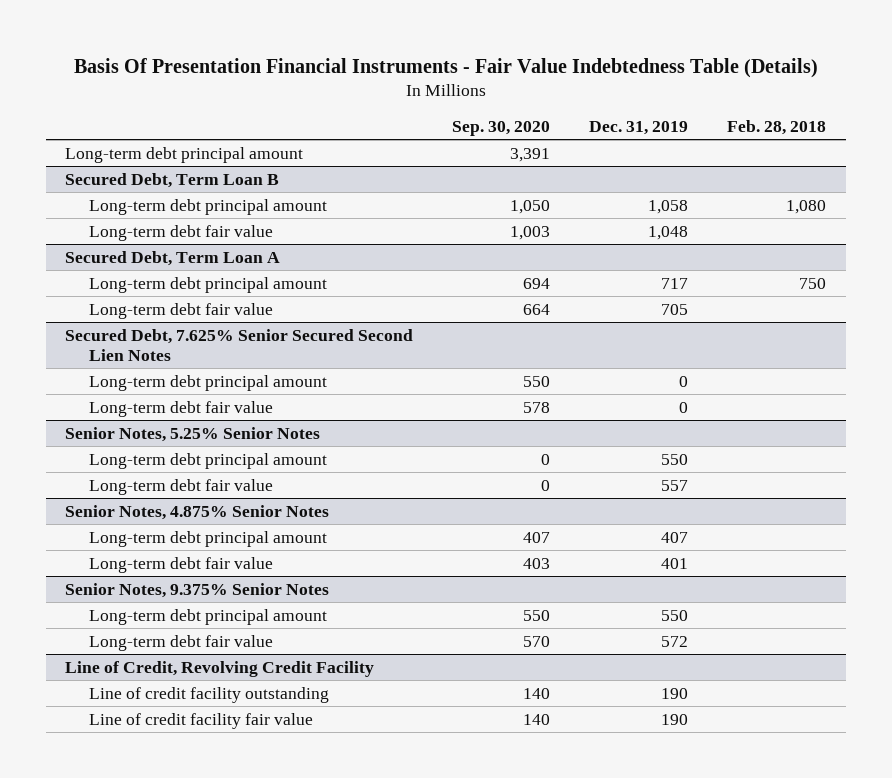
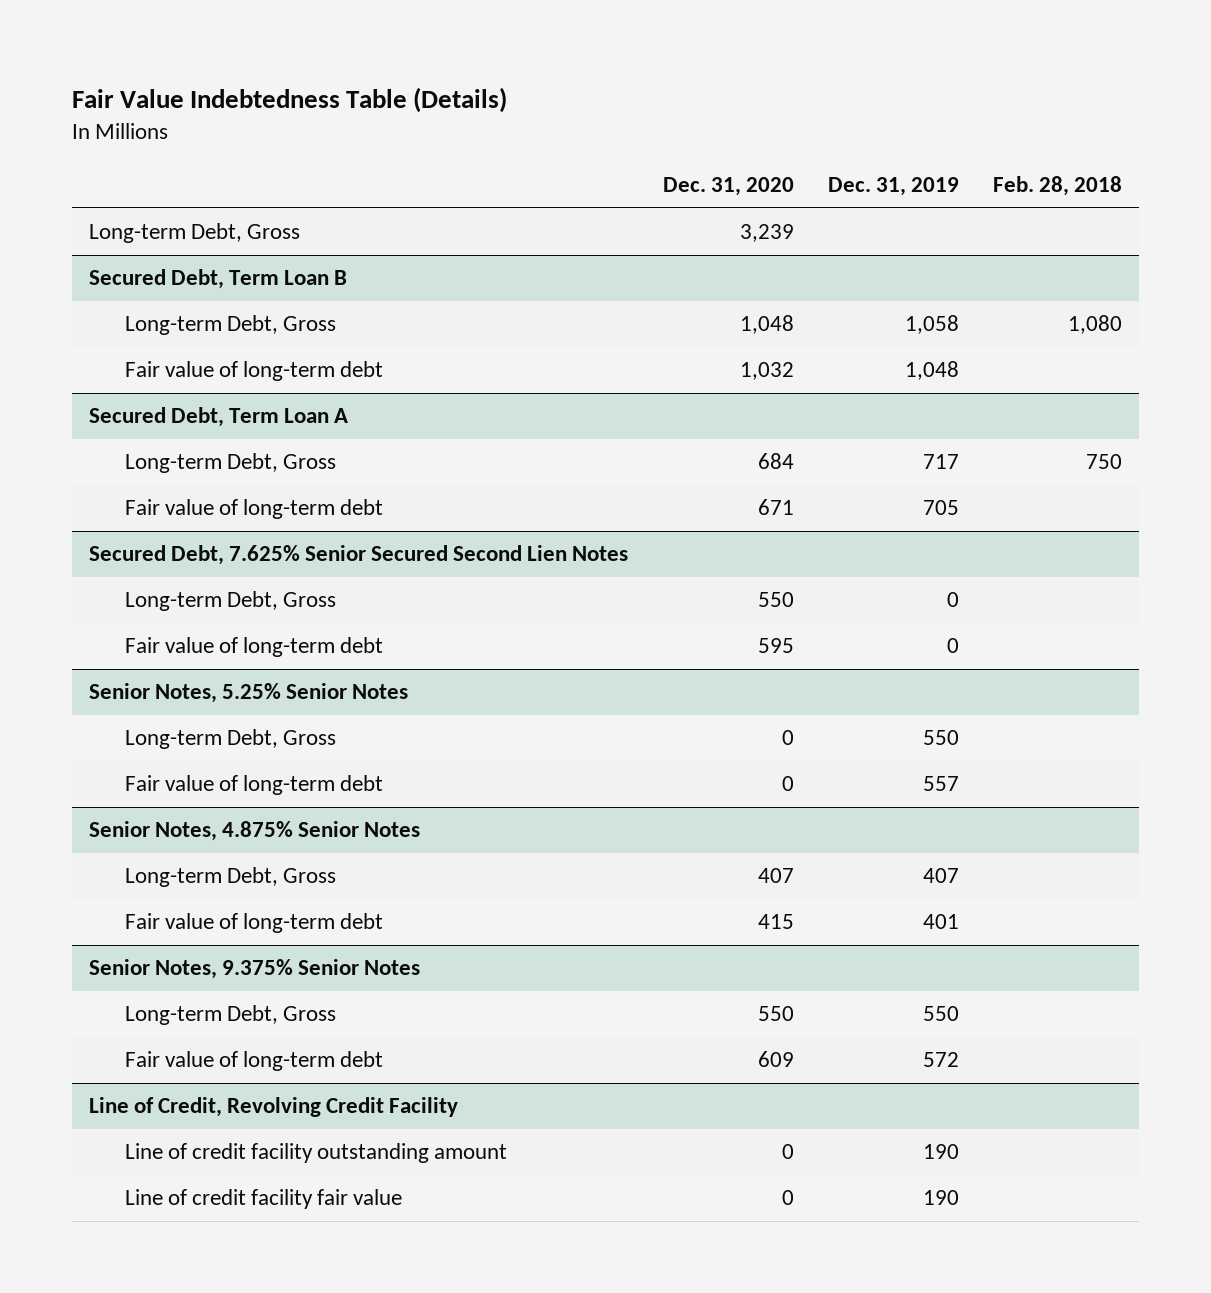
[73,57,818,78] Basis Of Presentation Financial Instruments - Fair Value Indebtedness Table (Details) -> [72,86,508,113] Fair Value Indebtedness Table (Details)
[452,121,551,137] Sep. 30, 2020 -> none
none -> [662,177,794,197] Dec. 31, 2020
[65,146,304,163] Long-term debt principal amount -> [89,223,301,244] Long-term Debt, Gross
[89,198,328,215] Long-term debt principal amount -> [125,315,337,336] Long-term Debt, Gross
[89,224,274,241] Long-term debt fair value -> [125,361,384,382] Fair value of long-term debt
[89,276,328,293] Long-term debt principal amount -> [125,453,337,474] Long-term Debt, Gross
[89,302,274,319] Long-term debt fair value -> [125,499,384,520] Fair value of long-term debt
[89,374,328,391] Long-term debt principal amount -> [125,591,337,612] Long-term Debt, Gross
[89,400,274,417] Long-term debt fair value -> [125,637,384,658] Fair value of long-term debt
[89,452,328,469] Long-term debt principal amount -> [125,729,337,750] Long-term Debt, Gross
[89,478,274,495] Long-term debt fair value -> [125,775,384,796] Fair value of long-term debt
[89,530,328,547] Long-term debt principal amount -> [125,867,337,888] Long-term Debt, Gross
[89,556,274,573] Long-term debt fair value -> [125,913,384,934] Fair value of long-term debt
[89,608,328,625] Long-term debt principal amount -> [125,1005,337,1026] Long-term Debt, Gross
[89,634,274,651] Long-term debt fair value -> [125,1051,384,1072] Fair value of long-term debt
[89,686,330,703] Line of credit facility outstanding -> [125,1143,508,1164] Line of credit facility outstanding amount

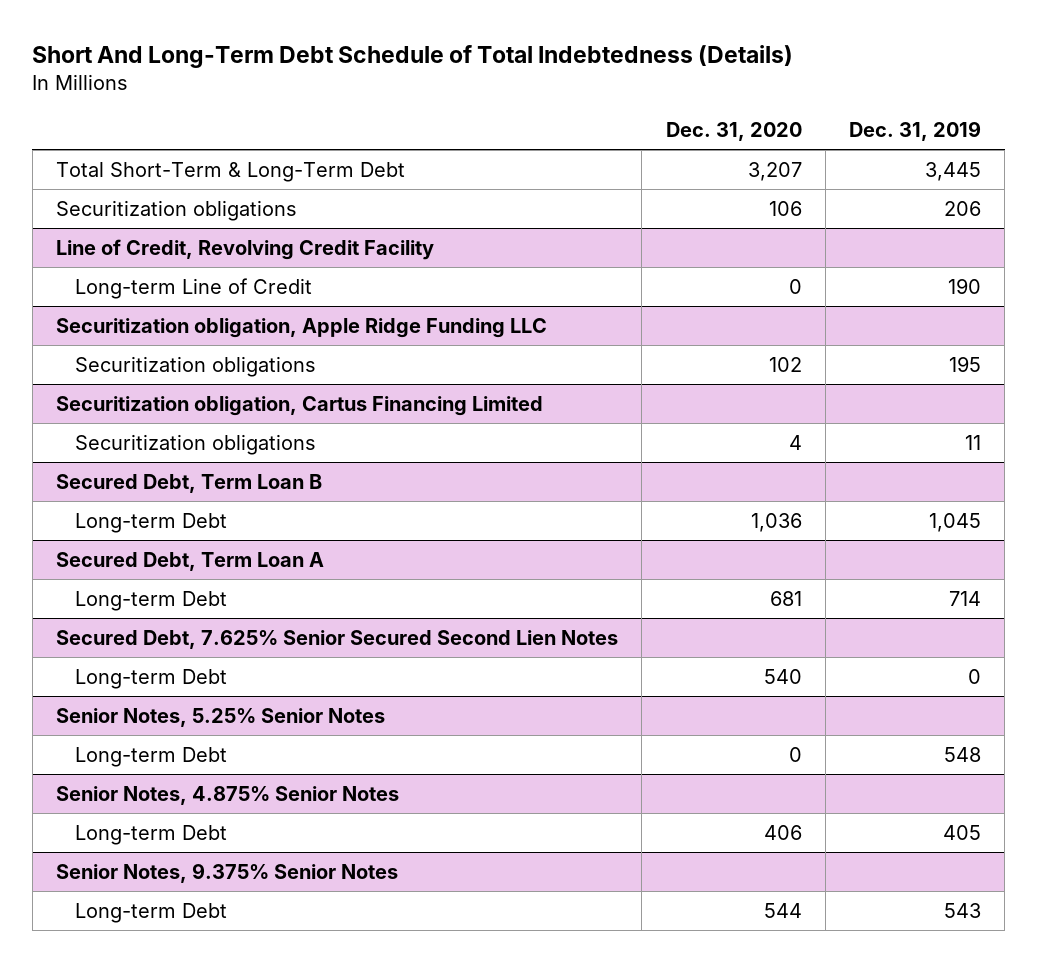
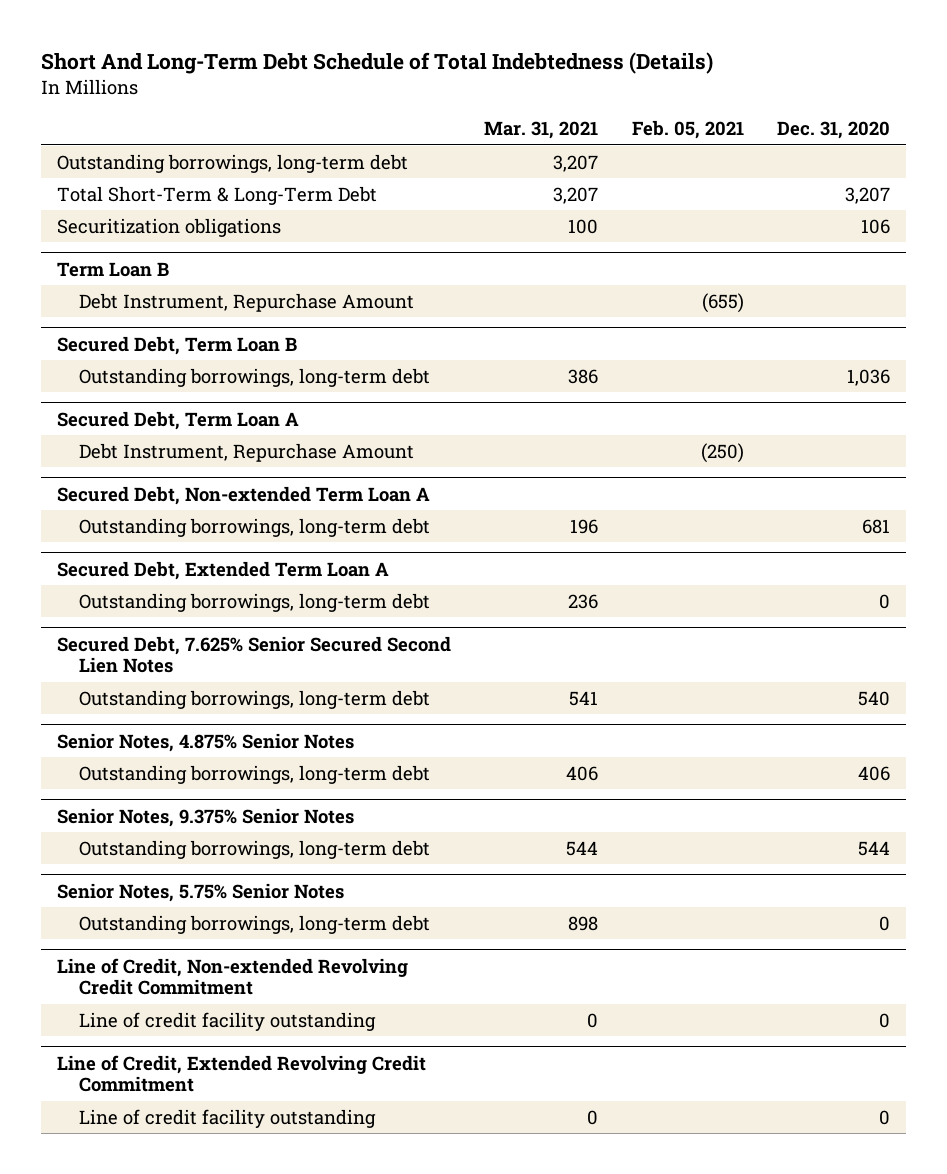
[849,121,982,142] Dec. 31, 2019 -> none
none -> [484,121,599,140] Mar. 31, 2021
none -> [631,120,744,140] Feb. 05, 2021
none -> [57,153,409,173] Outstanding borrowings, long-term debt
[56,238,435,260] Line of Credit, Revolving Credit Facility -> none
[75,277,313,299] Long-term Line of Credit -> none
[56,317,548,338] Securitization obligation, Apple Ridge Funding LLC -> none
[75,355,317,377] Securitization obligations -> none
[56,395,544,416] Securitization obligation, Cartus Financing Limited -> none
[75,433,317,455] Securitization obligations -> none
none -> [57,261,170,277] Term Loan B
none -> [78,292,414,312] Debt Instrument, Repurchase Amount
[75,512,228,533] Long-term Debt -> [78,367,430,387] Outstanding borrowings, long-term debt
none -> [78,442,414,462] Debt Instrument, Repurchase Amount
none -> [57,485,431,505] Secured Debt, Non-extended Term Loan A
[75,590,228,611] Long-term Debt -> [78,517,430,537] Outstanding borrowings, long-term debt
none -> [57,560,390,580] Secured Debt, Extended Term Loan A
none -> [78,592,430,612] Outstanding borrowings, long-term debt
[56,707,386,727] Senior Notes, 5.25% Senior Notes -> none
[75,746,228,767] Long-term Debt -> none
[75,668,228,689] Long-term Debt -> [78,689,430,709] Outstanding borrowings, long-term debt
[75,824,228,845] Long-term Debt -> [78,764,430,784] Outstanding borrowings, long-term debt
[75,902,228,923] Long-term Debt -> [78,839,430,859] Outstanding borrowings, long-term debt
none -> [57,882,345,902] Senior Notes, 5.75% Senior Notes
none -> [78,914,430,934] Outstanding borrowings, long-term debt
none -> [57,957,409,996] Line of Credit, Non-extended Revolving Credit Commitment
none -> [78,1011,376,1031] Line of credit facility outstanding
none -> [57,1054,427,1093] Line of Credit, Extended Revolving Credit Commitment
none -> [78,1108,376,1128] Line of credit facility outstanding

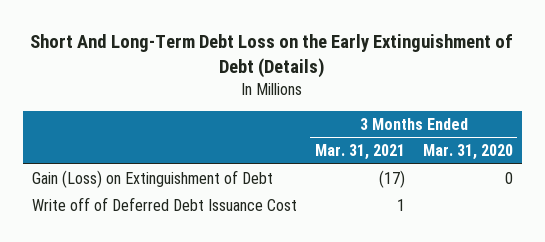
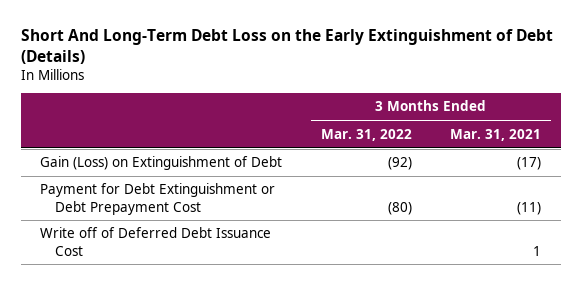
[422,144,513,161] Mar. 31, 2020 -> none
none -> [320,128,412,141] Mar. 31, 2022
none -> [39,183,275,215] Payment for Debt Extinguishment or Debt Prepayment Cost

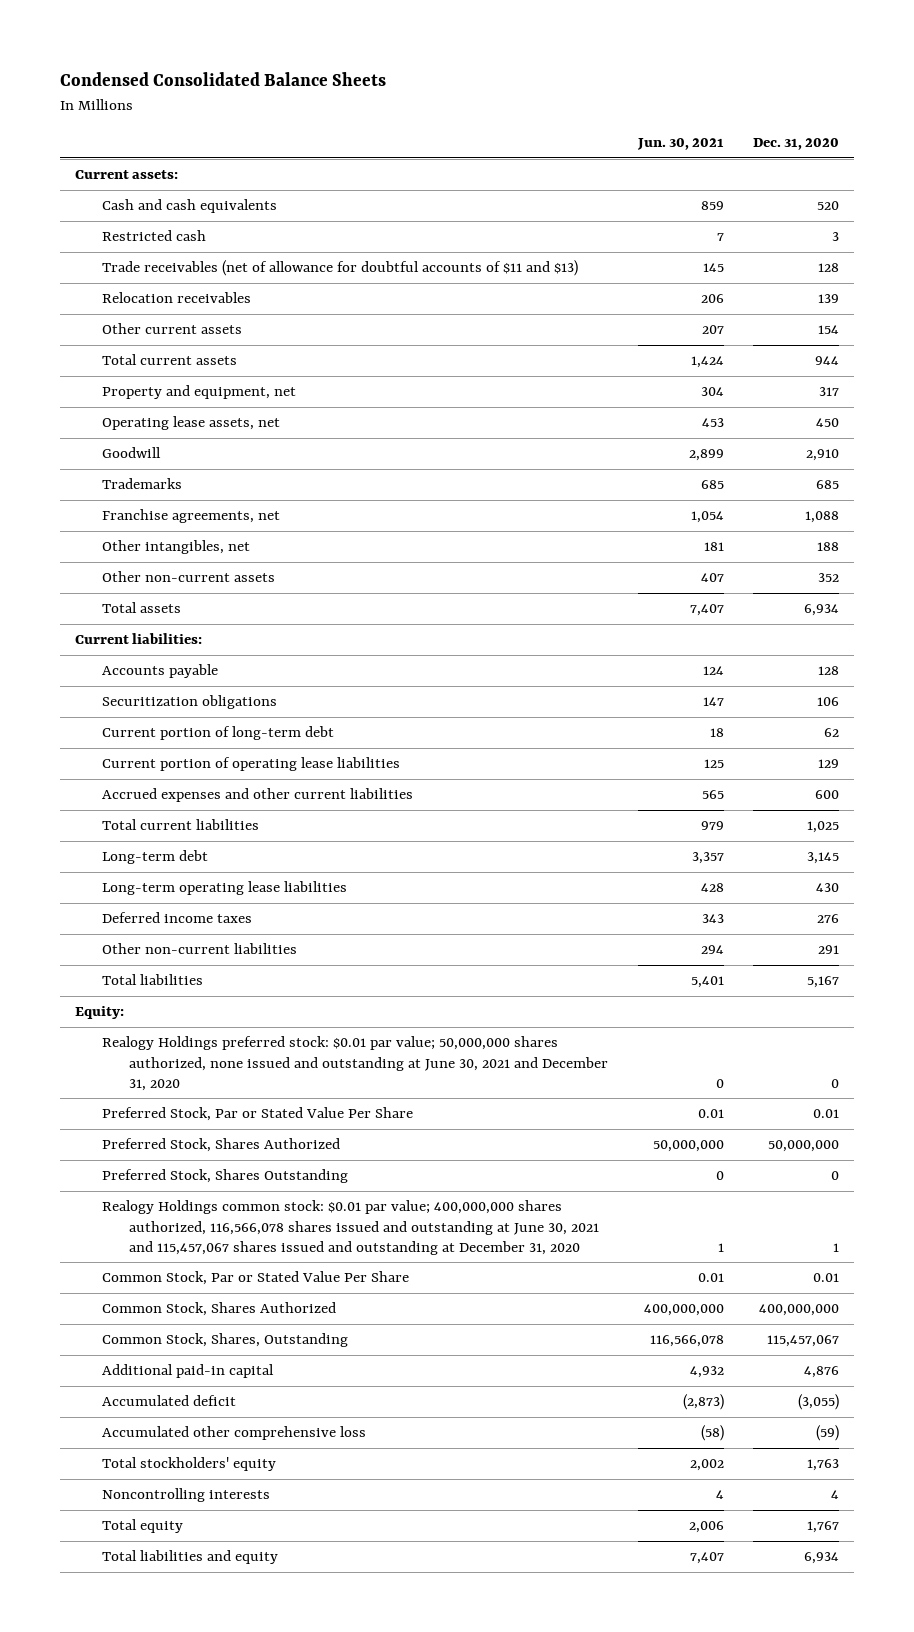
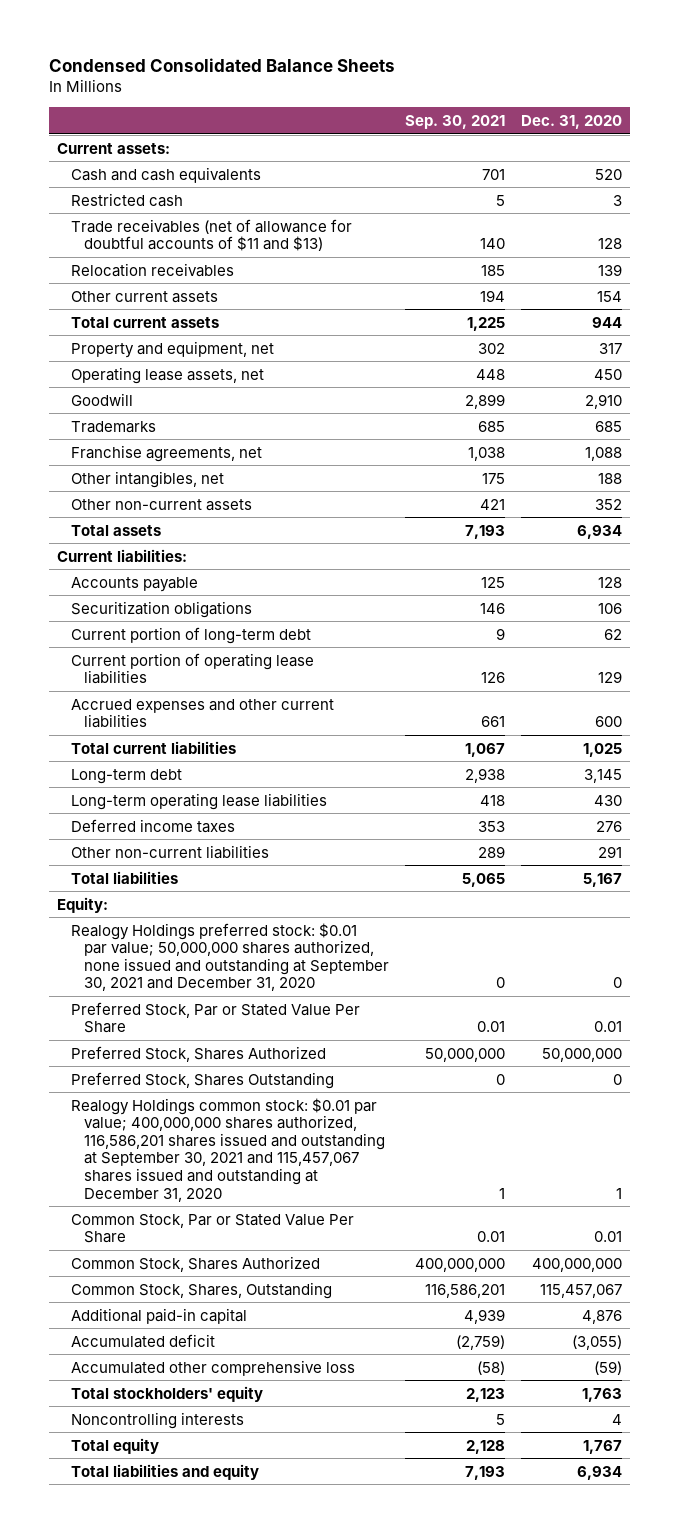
[636,138,724,151] Jun. 30, 2021 -> none
none -> [405,115,506,130] Sep. 30, 2021
[102,1036,609,1091] Realogy Holdings preferred stock: $0.01 par value; 50,000,000 shares authorized, none issued and outstanding at June 30, 2021 and December 31, 2020 -> [70,922,390,992] Realogy Holdings preferred stock: $0.01 par value; 50,000,000 shares authorized, none issued and outstanding at September 30, 2021 and December 31, 2020
[102,1200,600,1255] Realogy Holdings common stock: $0.01 par value; 400,000,000 shares authorized, 116,566,078 shares issued and outstanding at June 30, 2021 and 115,457,067 shares issued and outstanding at December 31, 2020 -> [70,1097,386,1202] Realogy Holdings common stock: $0.01 par value; 400,000,000 shares authorized, 116,586,201 shares issued and outstanding at September 30, 2021 and 115,457,067 shares issued and outstanding at December 31, 2020

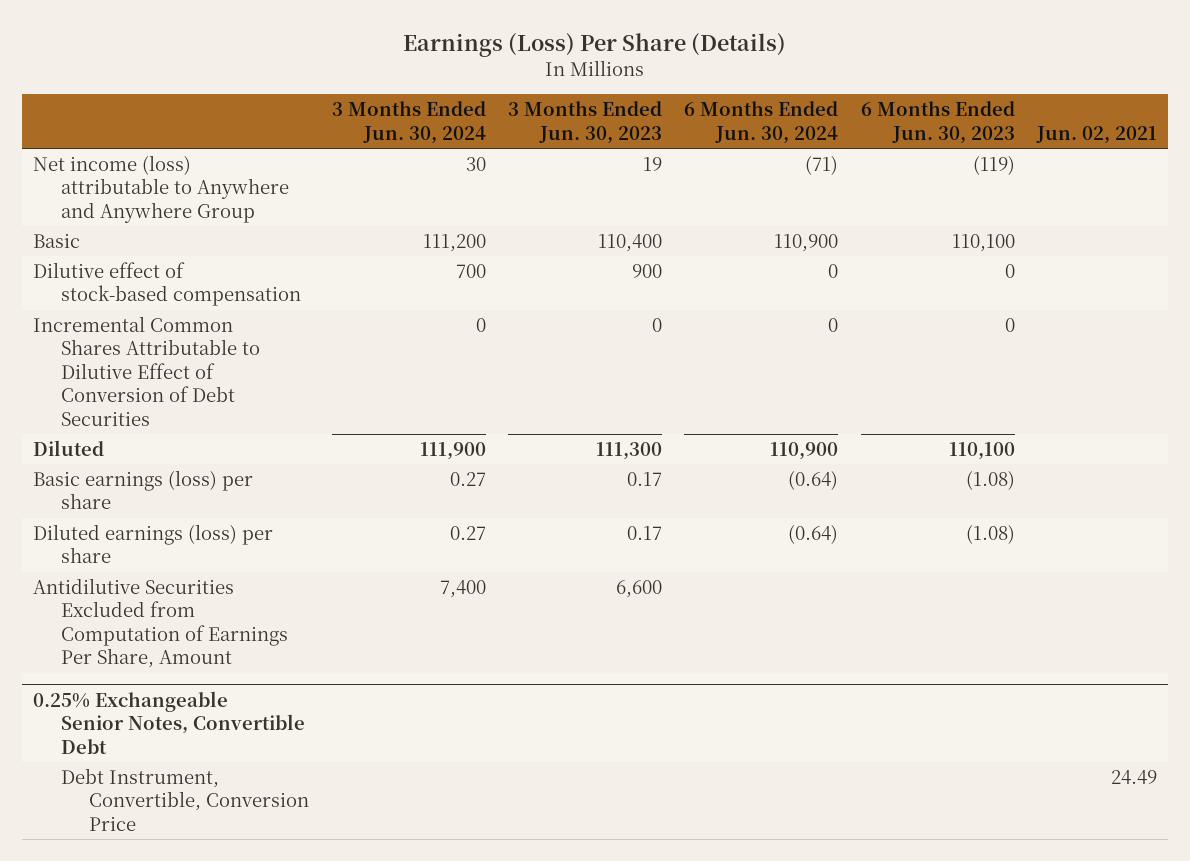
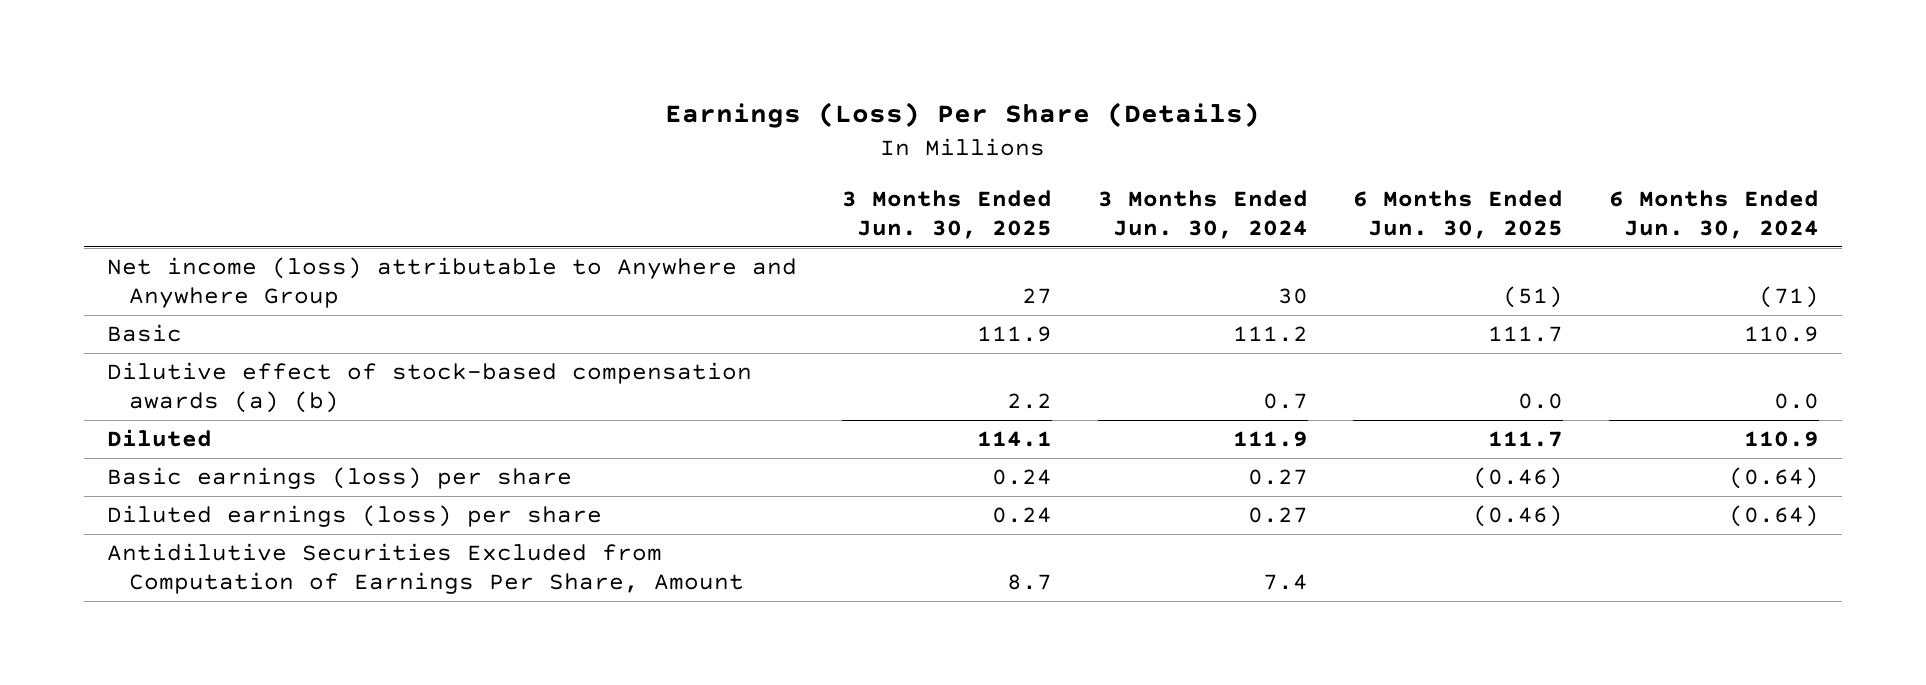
[507,101,662,144] 3 Months Ended Jun. 30, 2023 -> none
[860,101,1015,144] 6 Months Ended Jun. 30, 2023 -> none
[1036,125,1158,144] Jun. 02, 2021 -> none
none -> [842,189,1053,239] 3 Months Ended Jun. 30, 2025
none -> [1353,189,1564,239] 6 Months Ended Jun. 30, 2025
[32,315,261,426] Incremental Common Shares Attributable to Dilutive Effect of Conversion of Debt Securities -> none
[422,233,486,252] 111,200 -> [1232,326,1308,343] 111.2
[774,233,839,252] 110,900 -> [1743,326,1819,343] 110.9
[32,261,302,307] Dilutive effect of stock-based compensation -> [106,362,752,414] Dilutive effect of stock-based compensation awards (a) (b)
[455,263,486,278] 700 -> [1262,393,1308,410] 0.7
[828,263,839,278] 0 -> [1773,393,1819,410] 0.0
[419,441,486,460] 111,900 -> [1232,431,1308,448] 111.9
[770,441,839,460] 110,900 -> [1743,431,1819,448] 110.9
[32,690,306,754] 0.25% Exchangeable Senior Notes, Convertible Debt -> none
[61,767,310,831] Debt Instrument, Convertible, Conversion Price -> none
[439,579,486,598] 7,400 -> [1262,574,1308,591] 7.4

